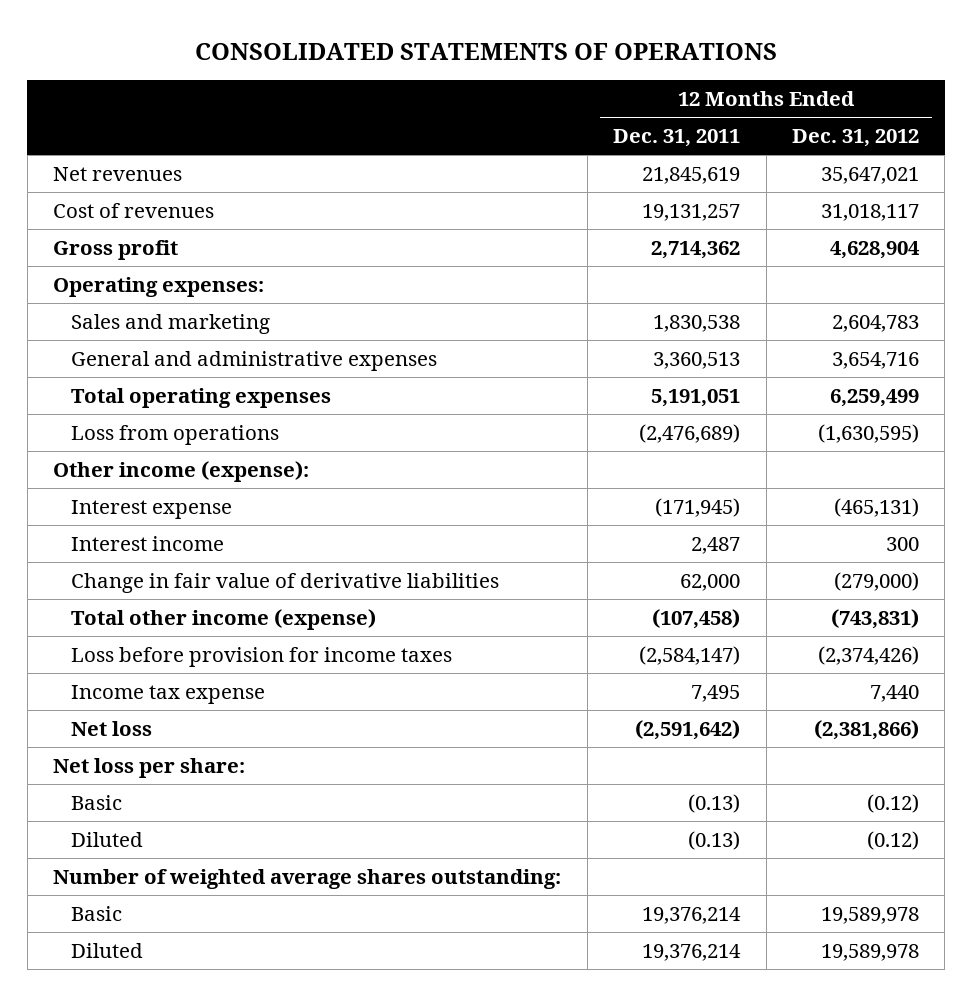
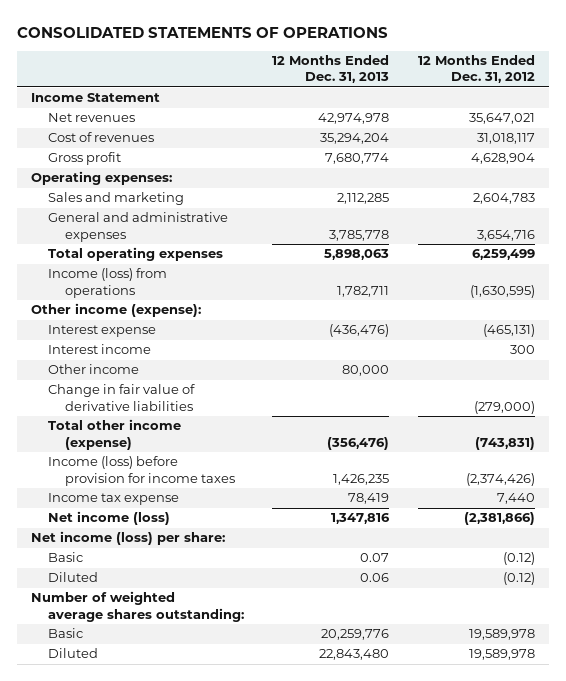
[613,129,741,148] Dec. 31, 2011 -> none
none -> [272,55,390,84] 12 Months Ended Dec. 31, 2013
none -> [31,93,161,103] Income Statement
[70,424,279,445] Loss from operations -> [48,268,168,298] Income (loss) from operations
none -> [48,364,140,375] Other income
[70,646,452,667] Loss before provision for income taxes -> [48,456,235,486] Income (loss) before provision for income taxes
[70,720,152,736] Net loss -> [48,511,171,526] Net income (loss)
[53,757,246,778] Net loss per share: -> [31,531,226,546] Net income (loss) per share:

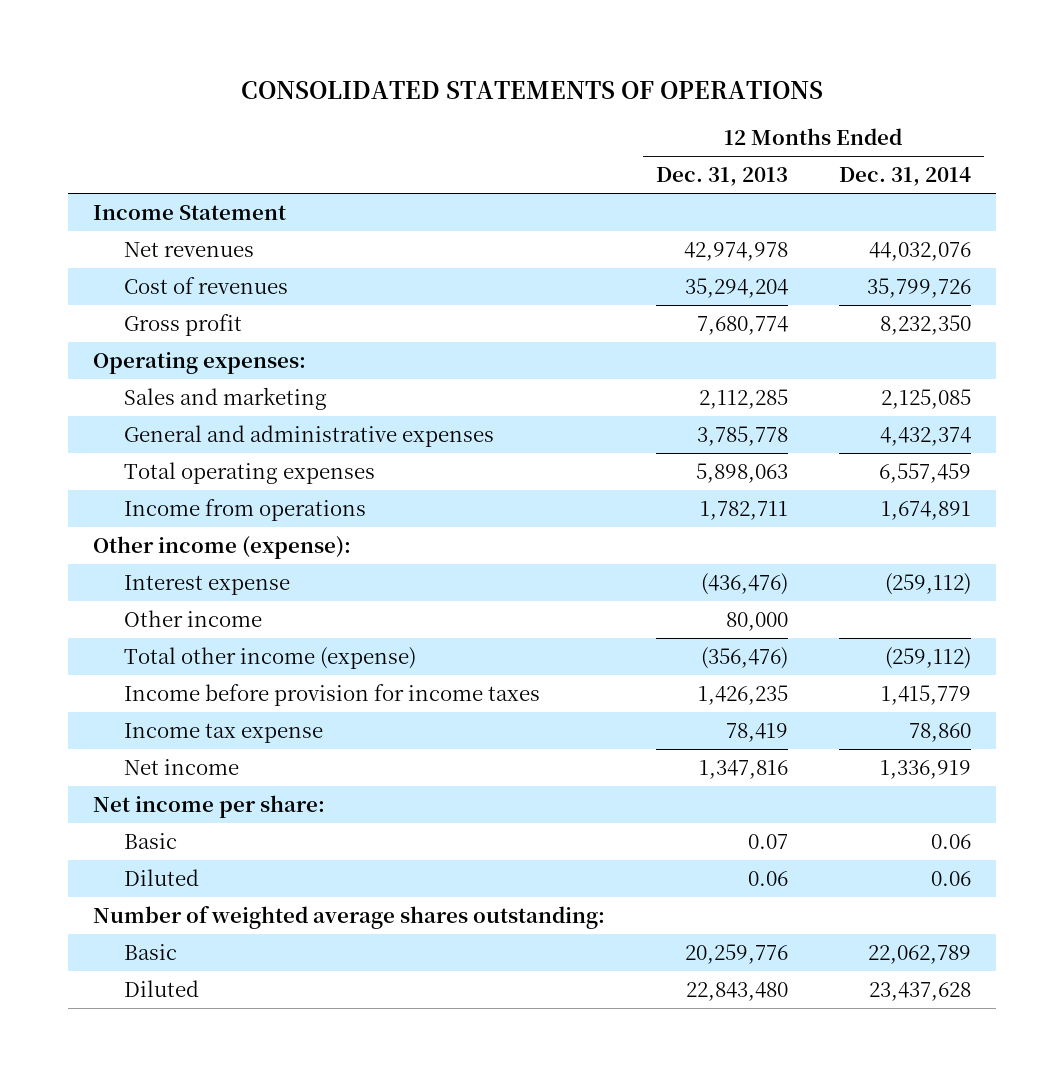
[417,55,535,84] 12 Months Ended Dec. 31, 2012 -> none
none -> [838,167,971,187] Dec. 31, 2014
[48,268,168,298] Income (loss) from operations -> [123,498,366,521] Income from operations
[48,344,152,355] Interest income -> none
[48,384,196,411] Change in fair value of derivative liabilities -> none
[48,456,235,486] Income (loss) before provision for income taxes -> [123,683,540,706] Income before provision for income taxes
[48,511,171,526] Net income (loss) -> [123,758,239,775] Net income
[31,531,226,546] Net income (loss) per share: -> [93,794,326,818] Net income per share:

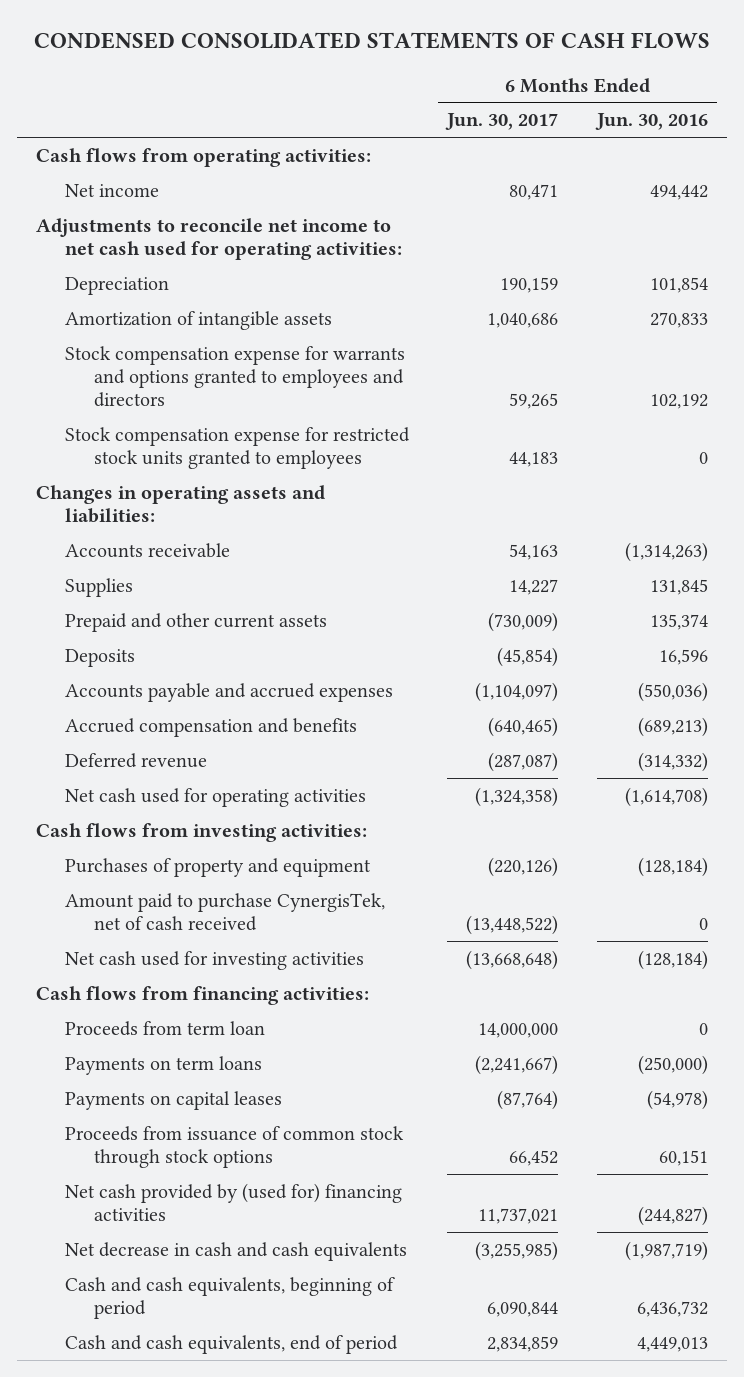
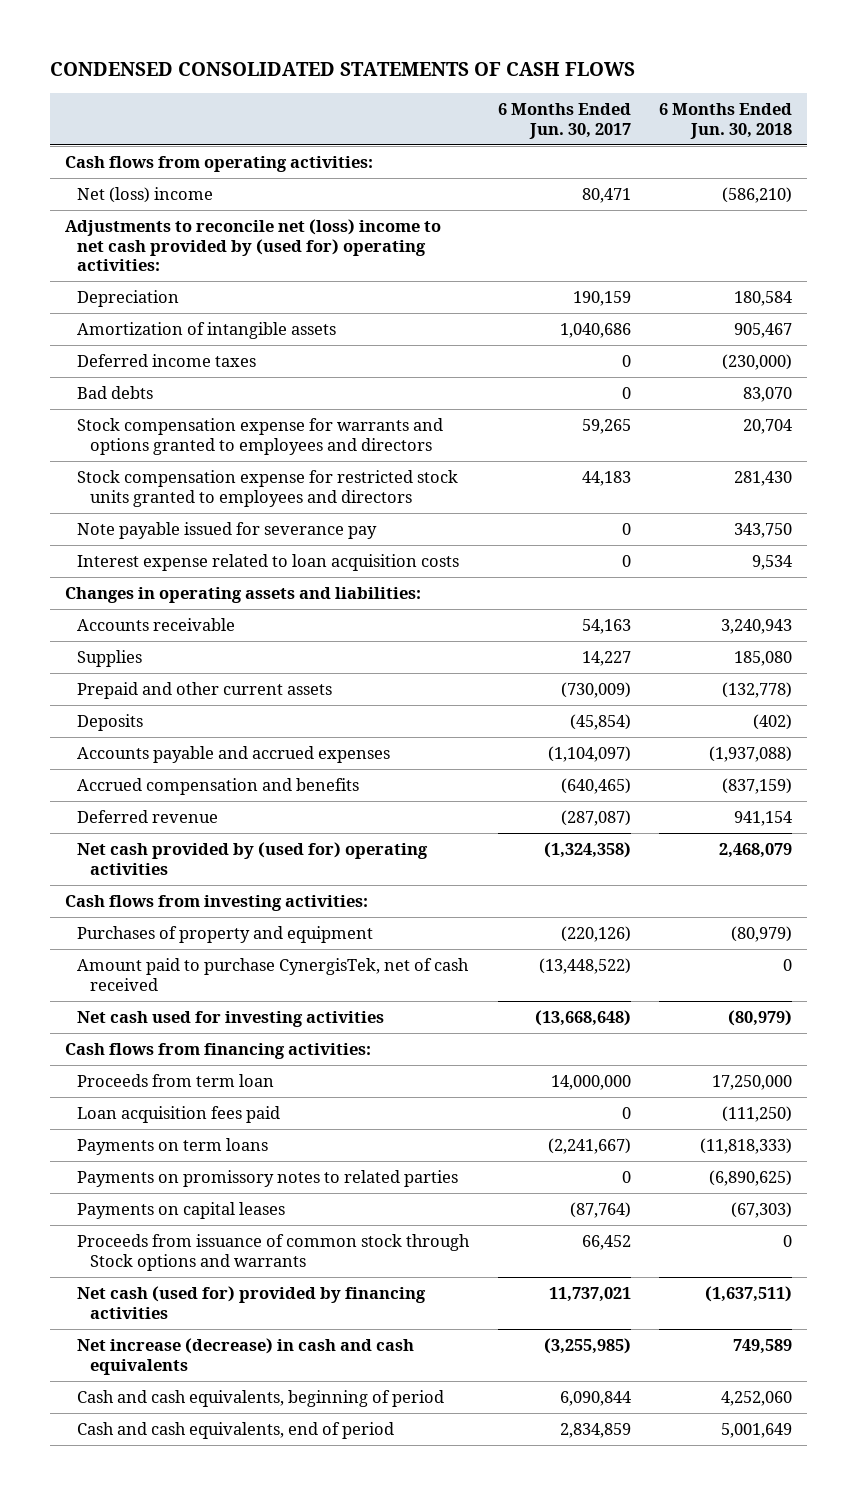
[594,113,708,131] Jun. 30, 2016 -> none
none -> [659,103,793,139] 6 Months Ended Jun. 30, 2018
[65,183,160,197] Net income -> [77,187,214,204] Net (loss) income
[36,217,403,261] Adjustments to reconcile net income to net cash used for operating activities: -> [64,219,441,272] Adjustments to reconcile net (loss) income to net cash provided by (used for) operating activities:
none -> [77,354,257,368] Deferred income taxes
none -> [77,386,154,400] Bad debts
[65,426,411,470] Stock compensation expense for restricted stock units granted to employees -> [77,470,459,507] Stock compensation expense for restricted stock units granted to employees and directors
none -> [77,522,378,540] Note payable issued for severance pay
none -> [77,554,460,572] Interest expense related to loan acquisition costs
[65,787,367,807] Net cash used for operating activities -> [77,842,429,875] Net cash provided by (used for) operating activities
none -> [77,1106,281,1124] Loan acquisition fees paid
none -> [77,1170,459,1188] Payments on promissory notes to related parties
[65,1125,405,1169] Proceeds from issuance of common stock through stock options -> [77,1234,471,1271] Proceeds from issuance of common stock through Stock options and warrants
[65,1182,403,1222] Net cash provided by (used for) financing activities -> [77,1286,427,1319] Net cash (used for) provided by financing activities
[65,1241,408,1261] Net decrease in cash and cash equivalents -> [77,1338,415,1375] Net increase (decrease) in cash and cash equivalents

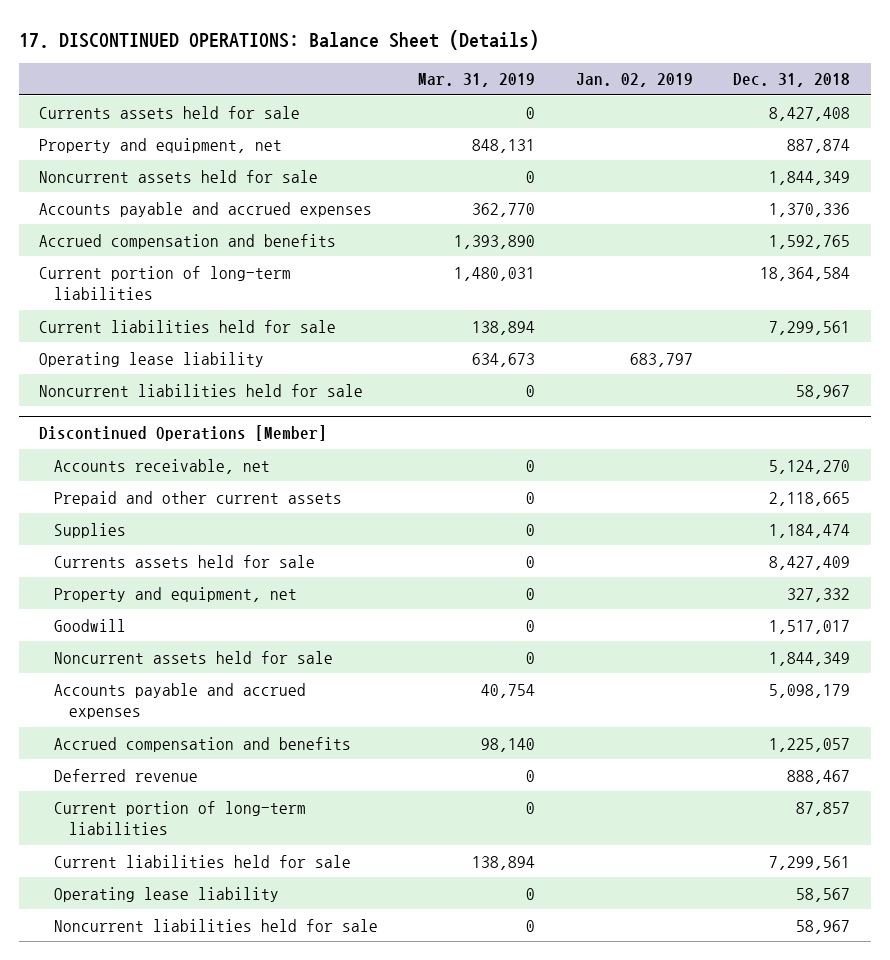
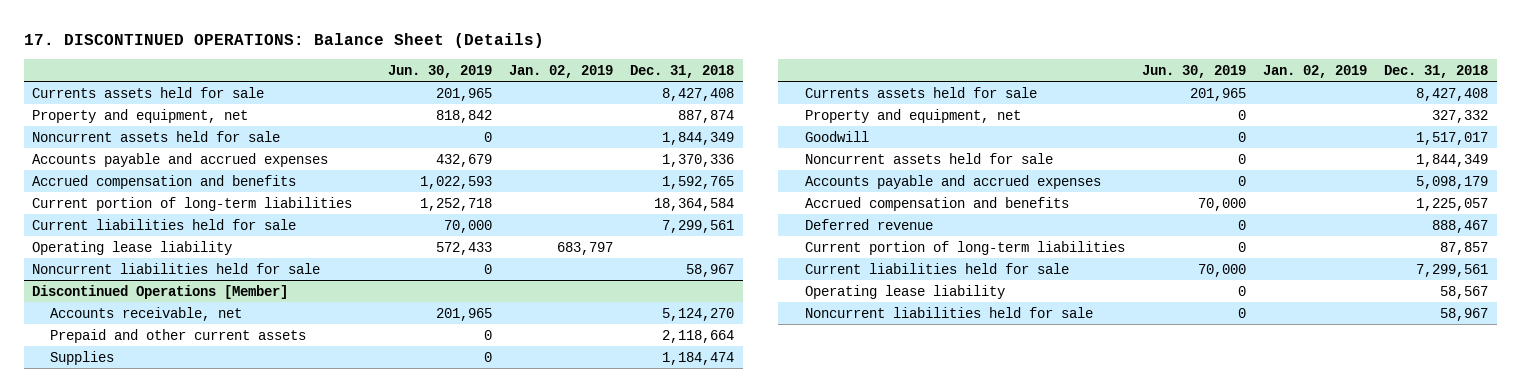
[418,73,536,88] Mar. 31, 2019 -> none
none -> [387,64,492,78] Jun. 30, 2019
[769,491,851,506] 2,118,665 -> [662,329,735,343] 2,118,664
[769,555,851,570] 8,427,409 -> [1416,87,1489,101] 8,427,408

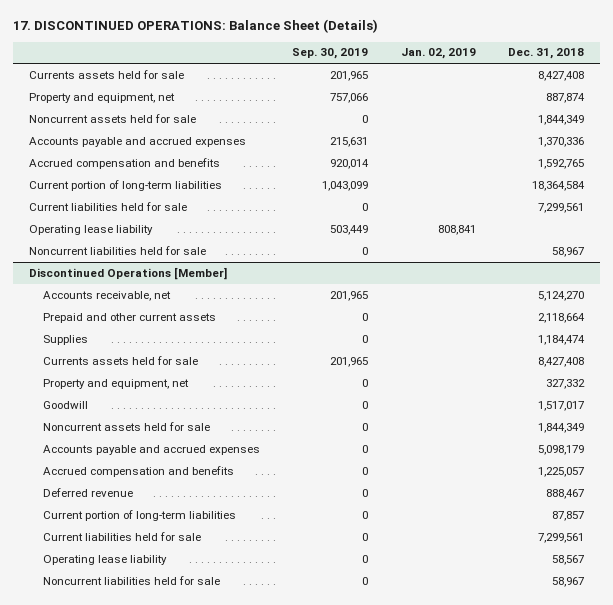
[387,64,492,78] Jun. 30, 2019 -> none
none -> [292,48,369,60] Sep. 30, 2019
[556,241,613,255] 683,797 -> [437,224,476,235] 808,841

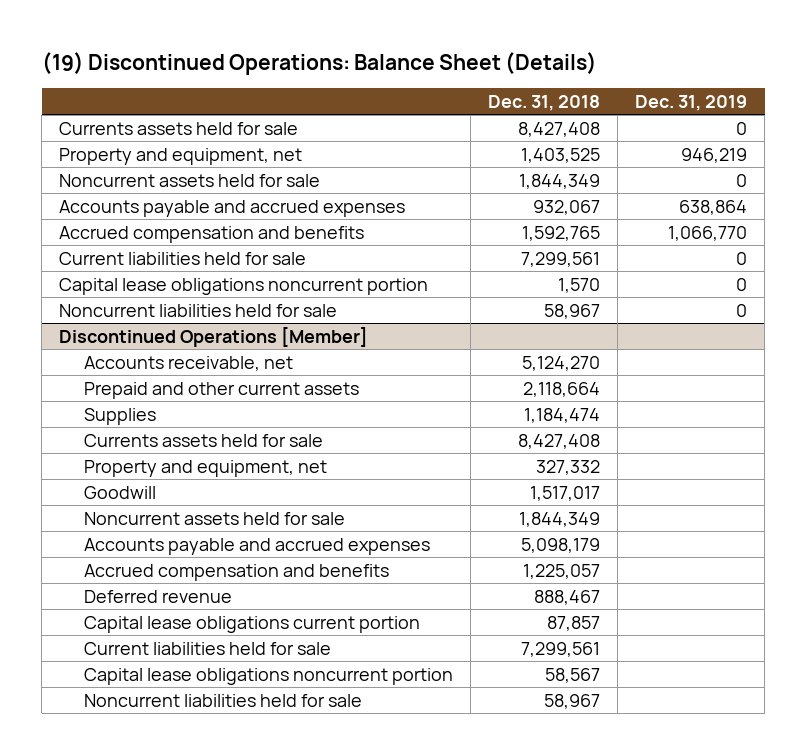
[12,19,378,34] 17. DISCONTINUED OPERATIONS: Balance Sheet (Details) -> [41,52,597,76] (19) Discontinued Operations: Balance Sheet (Details)
[292,48,369,60] Sep. 30, 2019 -> none
[400,48,476,60] Jan. 02, 2019 -> none
none -> [635,94,748,111] Dec. 31, 2019
[545,92,585,103] 887,874 -> [521,147,601,163] 1,403,525
[537,136,584,147] 1,370,336 -> [533,199,601,215] 932,067
[28,179,222,191] Current portion of long-term liabilities -> none
[28,224,153,235] Operating lease liability -> none
none -> [59,277,429,295] Capital lease obligations noncurrent portion
[43,509,237,521] Current portion of long-term liabilities -> [84,615,421,633] Capital lease obligations current portion
[43,554,168,565] Operating lease liability -> [84,667,454,685] Capital lease obligations noncurrent portion

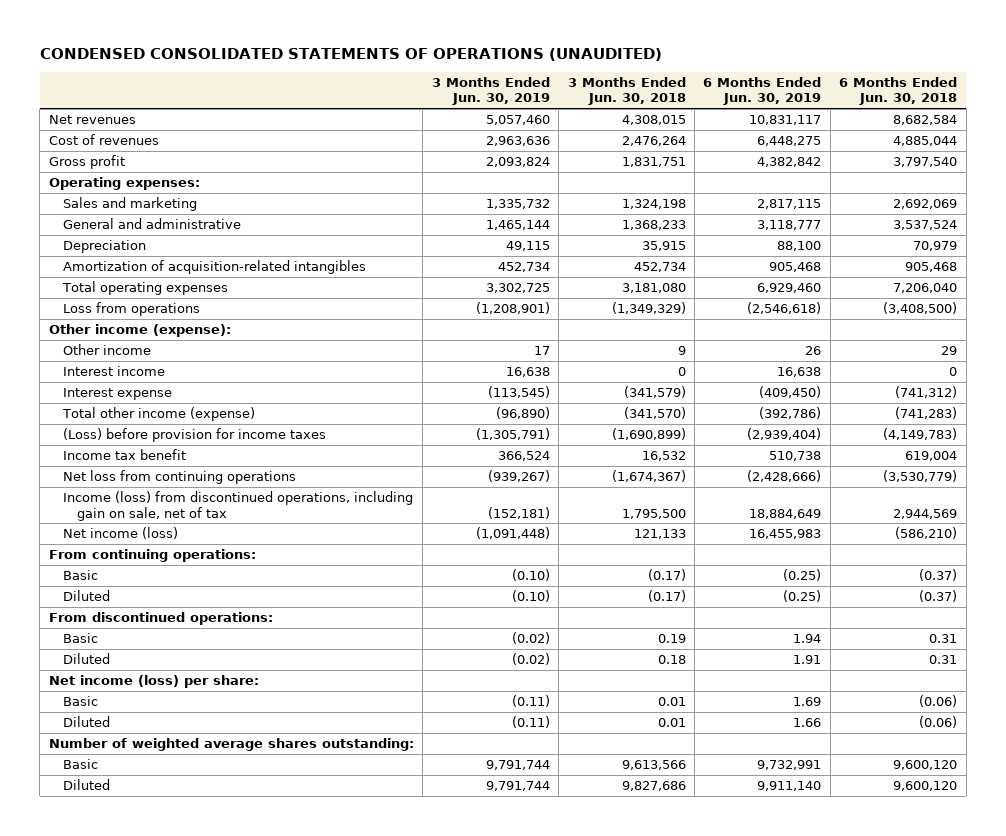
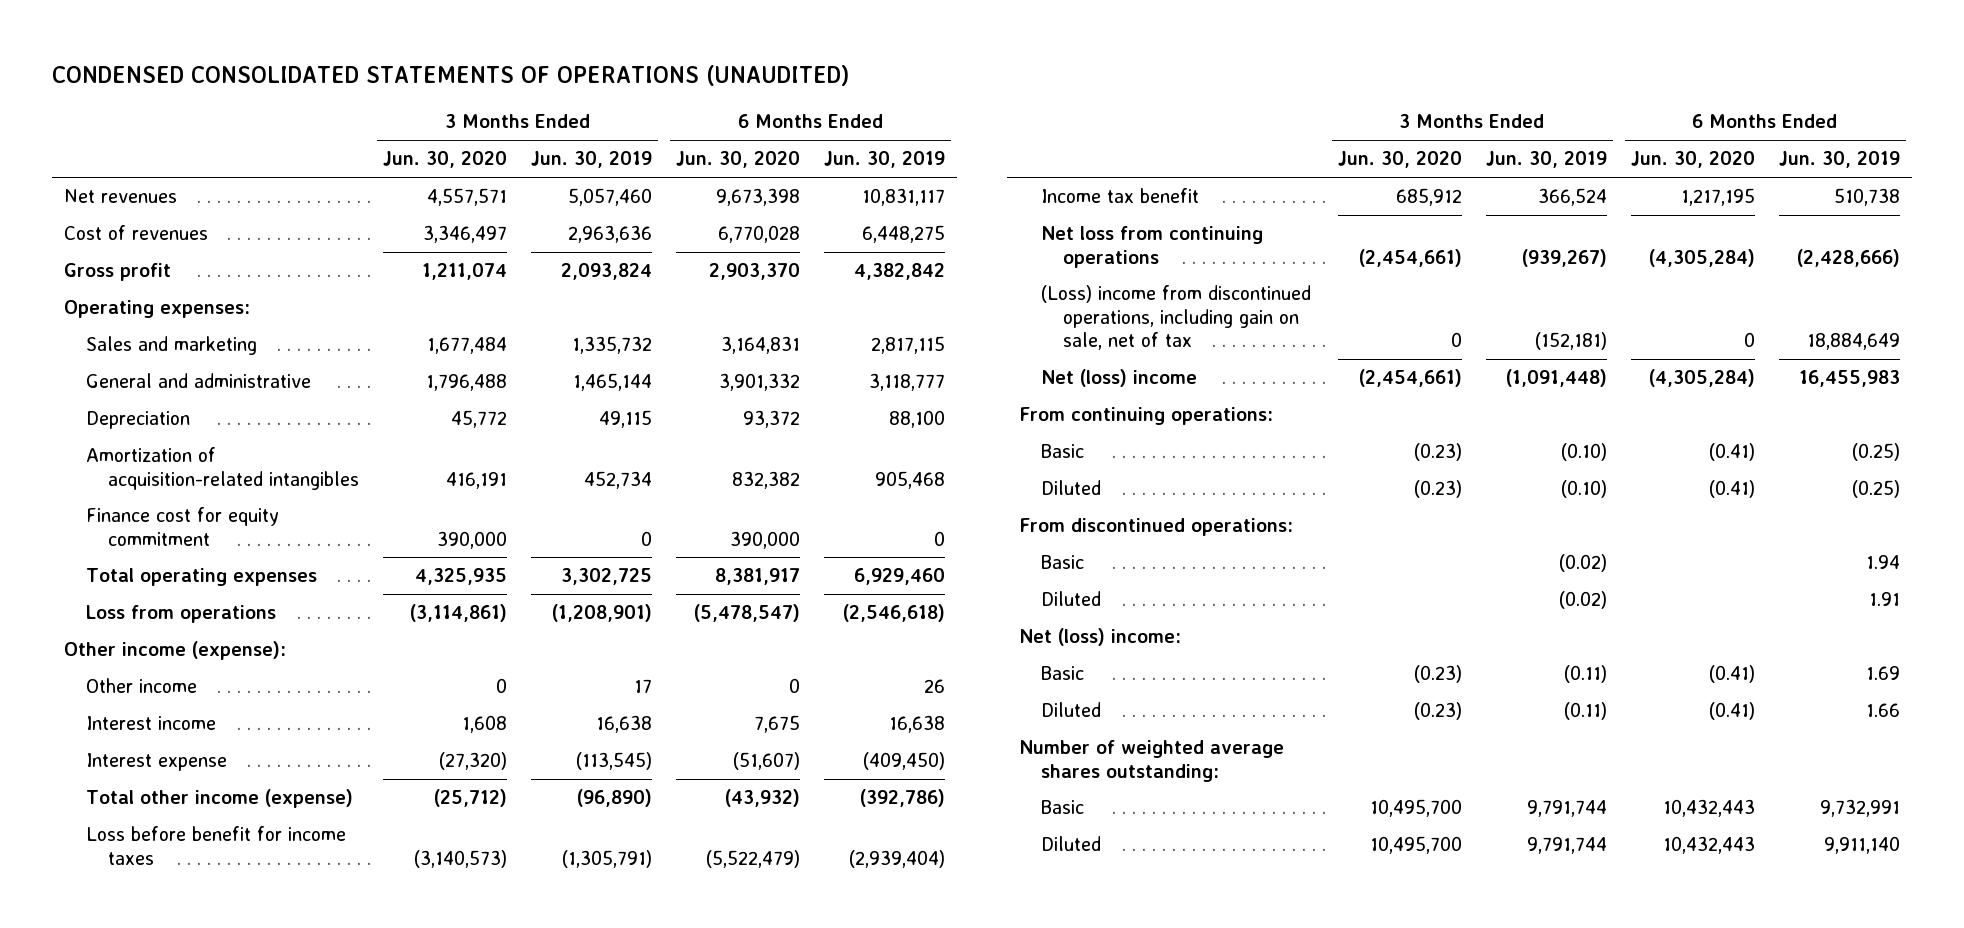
[567,76,686,106] 3 Months Ended Jun. 30, 2018 -> none
[839,76,958,106] 6 Months Ended Jun. 30, 2018 -> none
none -> [383,151,508,169] Jun. 30, 2020
none -> [676,151,801,169] Jun. 30, 2020
none -> [86,507,280,546] Finance cost for equity commitment
[63,427,327,442] (Loss) before provision for income taxes -> [86,826,347,865] Loss before benefit for income taxes
[63,490,414,521] Income (loss) from discontinued operations, including gain on sale, net of tax -> [1040,285,1311,350] (Loss) income from discontinued operations, including gain on sale, net of tax
[63,526,179,539] Net income (loss) -> [1040,369,1197,388] Net (loss) income
[48,674,259,688] Net income (loss) per share: -> [1018,628,1181,647] Net (loss) income:

